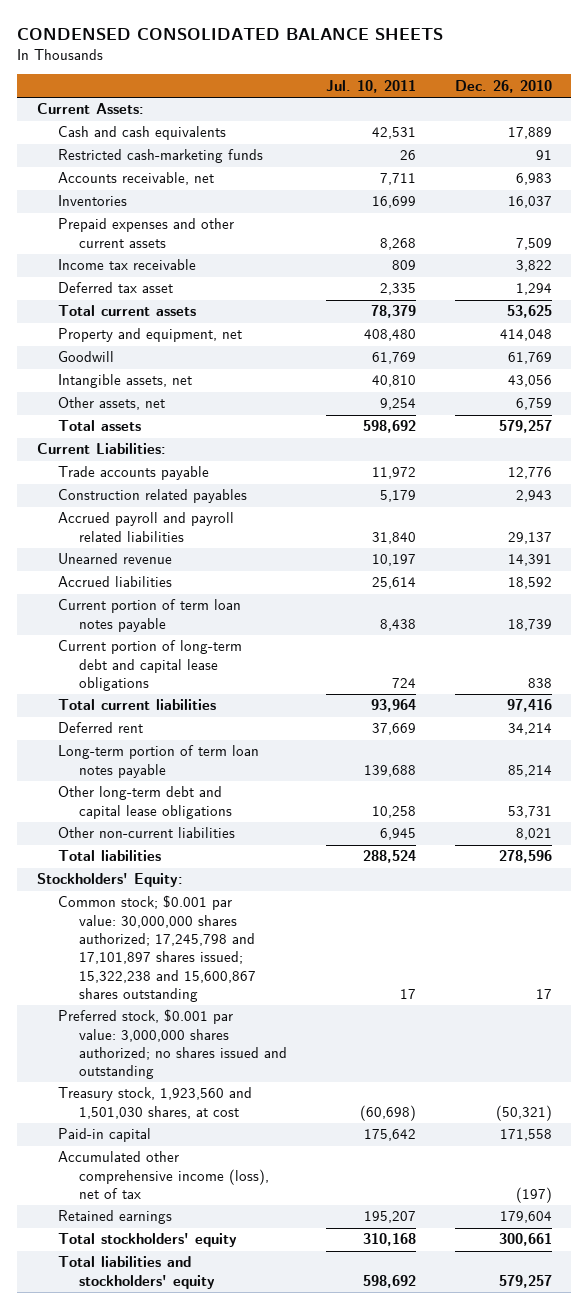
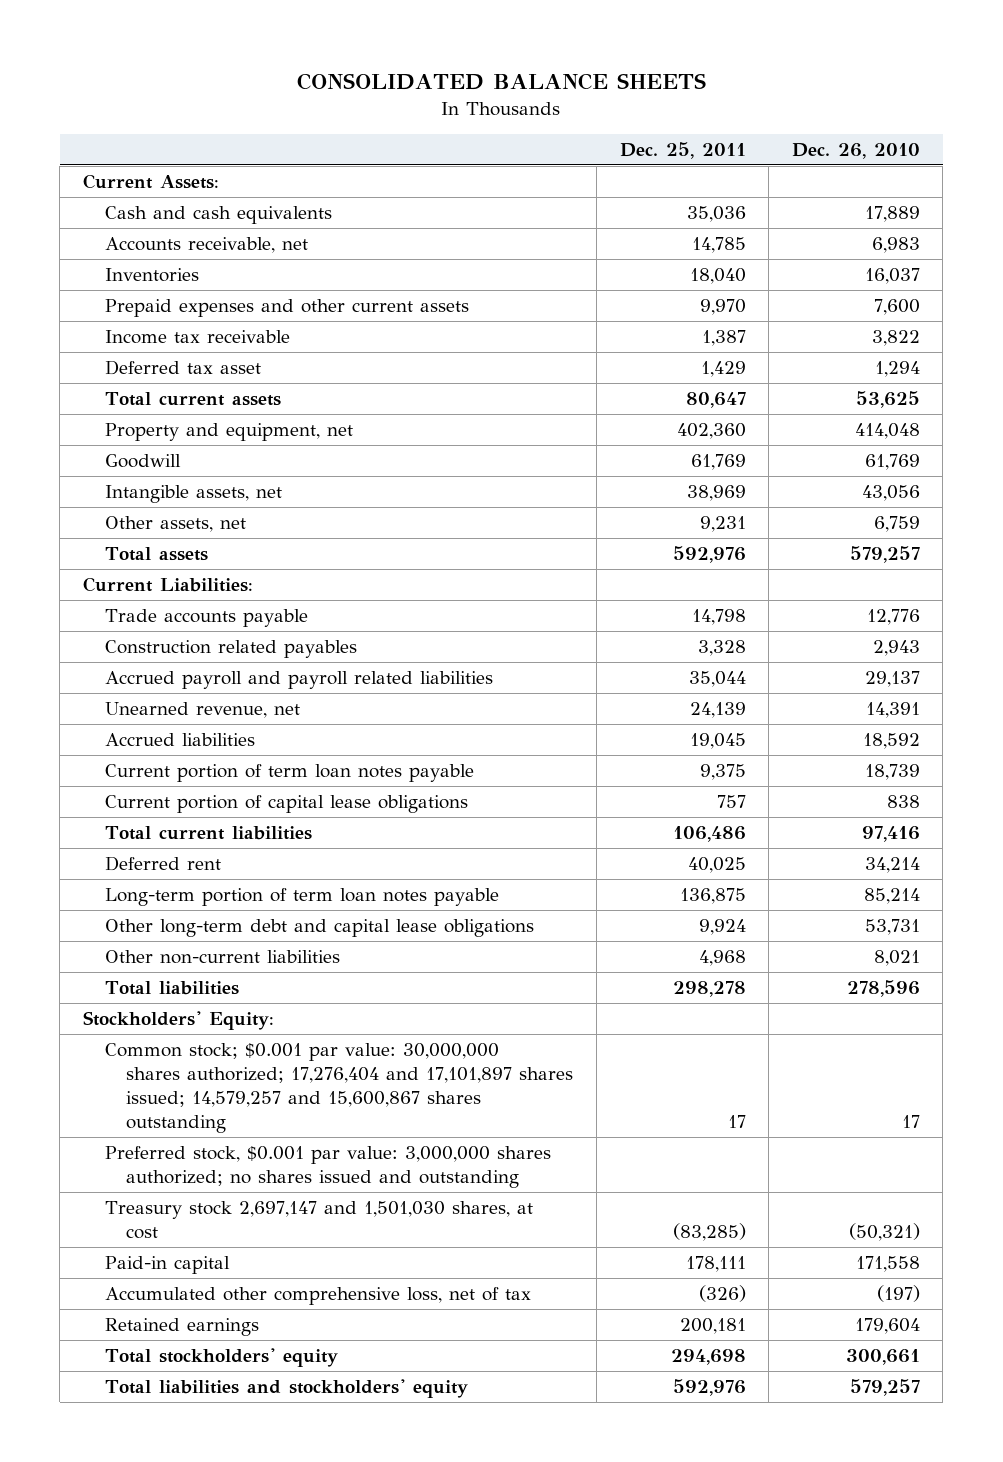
[17,28,444,41] CONDENSED CONSOLIDATED BALANCE SHEETS -> [297,73,707,91] CONSOLIDATED BALANCE SHEETS
[325,79,416,93] Jul. 10, 2011 -> none
none -> [619,141,746,159] Dec. 25, 2011
[57,149,263,164] Restricted cash-marketing funds -> none
[515,237,552,250] 7,509 -> [873,299,920,316] 7,600
[57,553,172,565] Unearned revenue -> [104,702,300,719] Unearned revenue, net
[57,640,242,691] Current portion of long-term debt and capital lease obligations -> [104,795,468,814] Current portion of capital lease obligations
[57,895,257,1002] Common stock; $0.001 par value: 30,000,000 shares authorized; 17,245,798 and 17,101,897 shares issued; 15,322,238 and 15,600,867 shares outstanding -> [104,1043,574,1133] Common stock; $0.001 par value: 30,000,000 shares authorized; 17,276,404 and 17,101,897 shares issued; 14,579,257 and 15,600,867 shares outstanding
[57,1087,252,1119] Treasury stock, 1,923,560 and 1,501,030 shares, at cost -> [104,1201,533,1240] Treasury stock 2,697,147 and 1,501,030 shares, at cost
[57,1151,270,1199] Accumulated other comprehensive income (loss), net of tax -> [104,1287,531,1306] Accumulated other comprehensive loss, net of tax

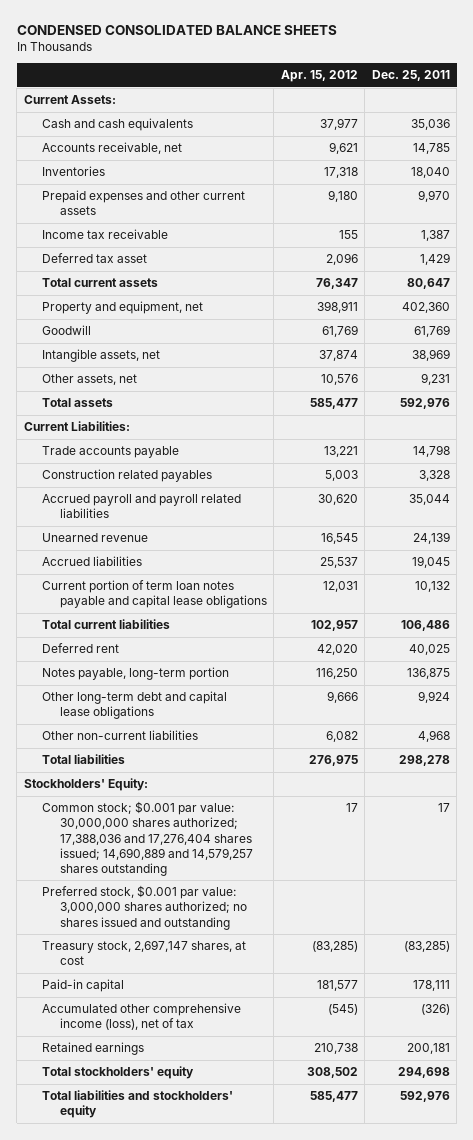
[297,73,707,91] CONSOLIDATED BALANCE SHEETS -> [16,24,337,35] CONDENSED CONSOLIDATED BALANCE SHEETS
[791,142,920,159] Dec. 26, 2010 -> none
none -> [280,70,358,83] Apr. 15, 2012
[104,702,300,719] Unearned revenue, net -> [41,533,148,543] Unearned revenue
[104,764,474,783] Current portion of term loan notes payable -> none
[104,795,468,814] Current portion of capital lease obligations -> [41,580,267,609] Current portion of term loan notes payable and capital lease obligations
[716,795,746,809] 757 -> [414,581,450,593] 10,132
[104,888,499,907] Long-term portion of term loan notes payable -> [41,667,229,681] Notes payable, long-term portion
[104,1043,574,1133] Common stock; $0.001 par value: 30,000,000 shares authorized; 17,276,404 and 17,101,897 shares issued; 14,579,257 and 15,600,867 shares outstanding -> [41,801,253,876] Common stock; $0.001 par value: 30,000,000 shares authorized; 17,388,036 and 17,276,404 shares issued; 14,690,889 and 14,579,257 shares outstanding
[104,1201,533,1240] Treasury stock 2,697,147 and 1,501,030 shares, at cost -> [41,940,246,966] Treasury stock, 2,697,147 shares, at cost
[104,1287,531,1306] Accumulated other comprehensive loss, net of tax -> [41,1003,241,1031] Accumulated other comprehensive income (loss), net of tax

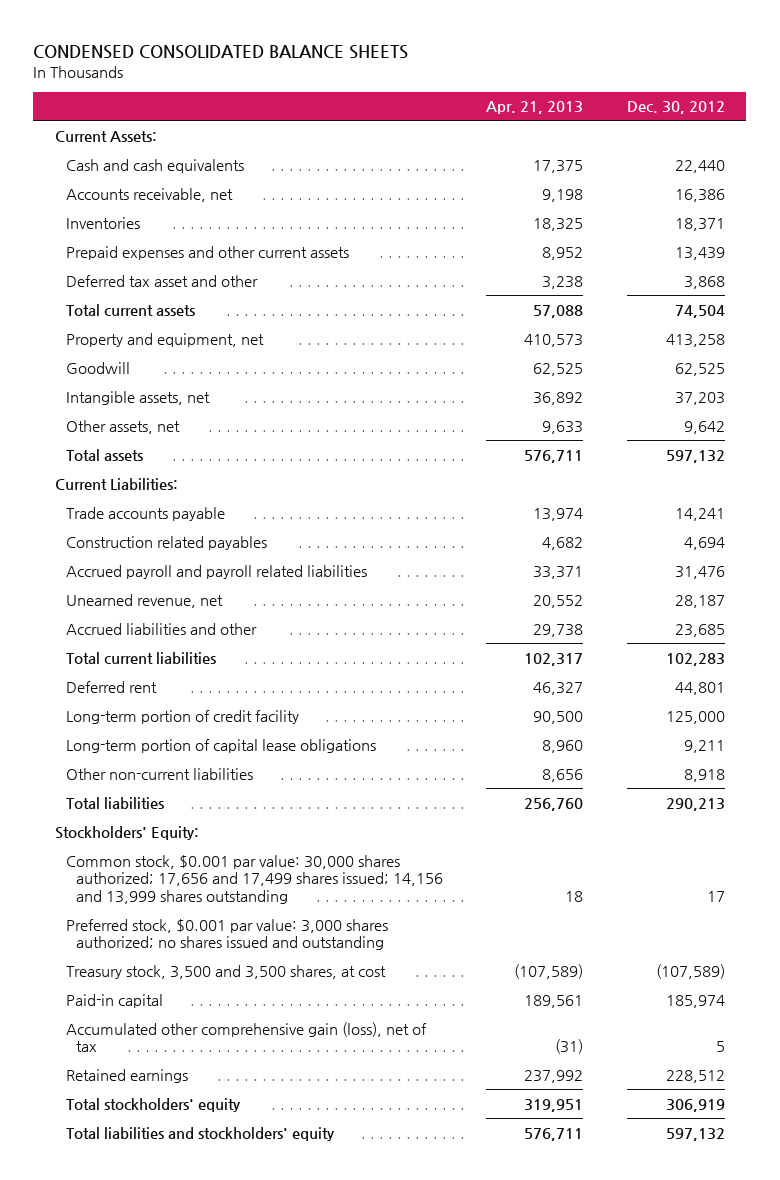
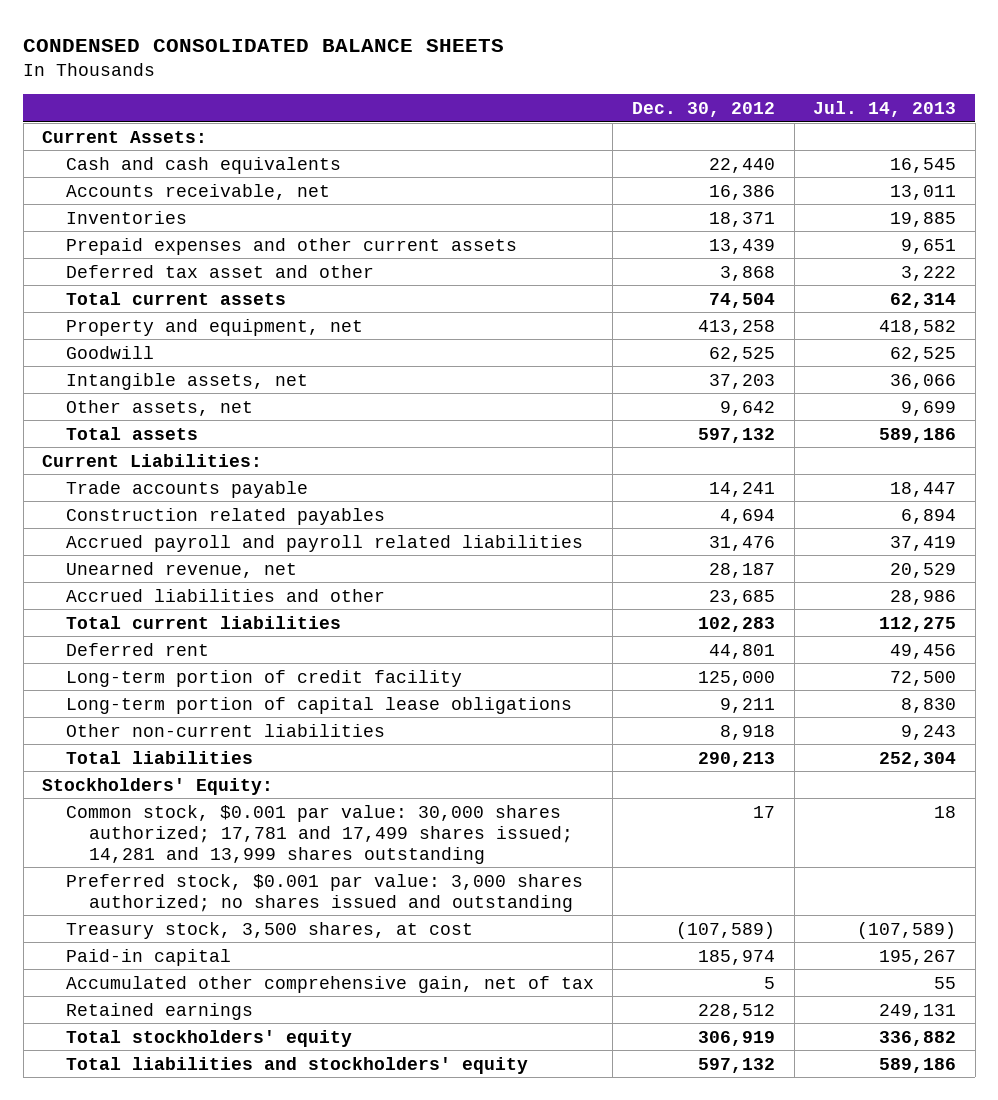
[486,101,584,115] Apr. 21, 2013 -> none
none -> [813,100,957,117] Jul. 14, 2013
[65,854,444,904] Common stock, $0.001 par value: 30,000 shares authorized; 17,656 and 17,499 shares issued; 14,156 and 13,999 shares outstanding -> [65,804,573,864] Common stock, $0.001 par value: 30,000 shares authorized; 17,781 and 17,499 shares issued; 14,281 and 13,999 shares outstanding
[65,964,386,979] Treasury stock, 3,500 and 3,500 shares, at cost -> [65,921,473,939] Treasury stock, 3,500 shares, at cost
[65,1021,427,1053] Accumulated other comprehensive gain (loss), net of tax -> [65,975,594,993] Accumulated other comprehensive gain, net of tax

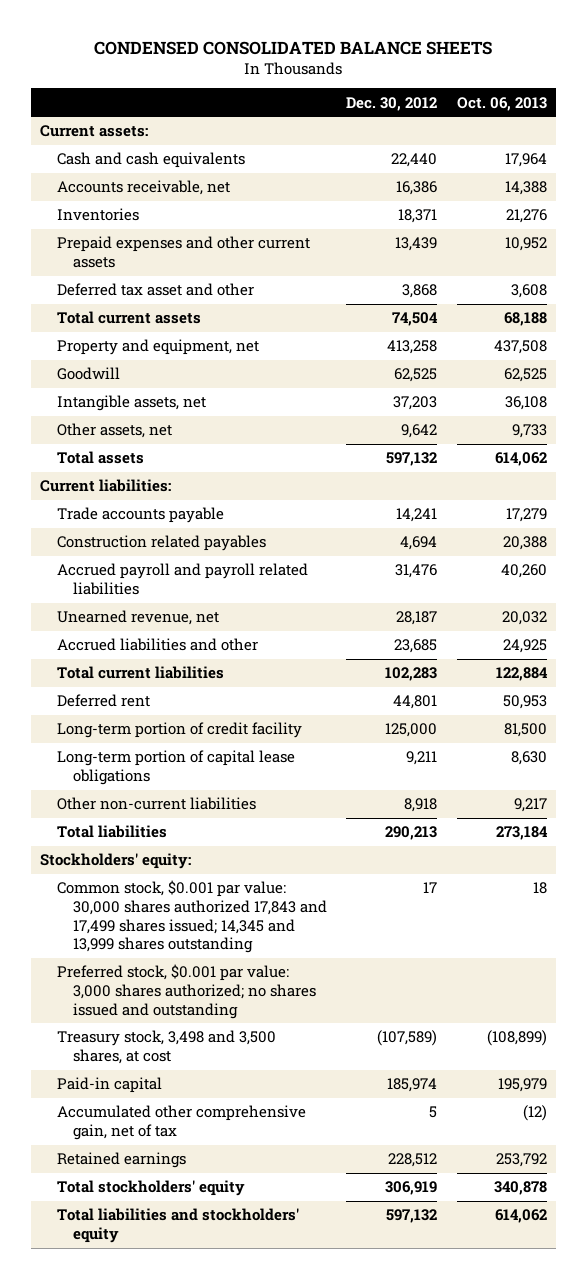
[813,100,957,117] Jul. 14, 2013 -> none
none -> [456,96,547,111] Oct. 06, 2013
[42,130,208,143] Current Assets: -> [40,125,149,138] Current assets:
[42,453,263,467] Current Liabilities: -> [40,479,172,493] Current liabilities:
[42,777,274,795] Stockholders' Equity: -> [40,853,192,870] Stockholders' equity:
[65,804,573,864] Common stock, $0.001 par value: 30,000 shares authorized; 17,781 and 17,499 shares issued; 14,281 and 13,999 shares outstanding -> [56,880,328,954] Common stock, $0.001 par value: 30,000 shares authorized 17,843 and 17,499 shares issued; 14,345 and 13,999 shares outstanding
[65,921,473,939] Treasury stock, 3,500 shares, at cost -> [56,1030,276,1064] Treasury stock, 3,498 and 3,500 shares, at cost

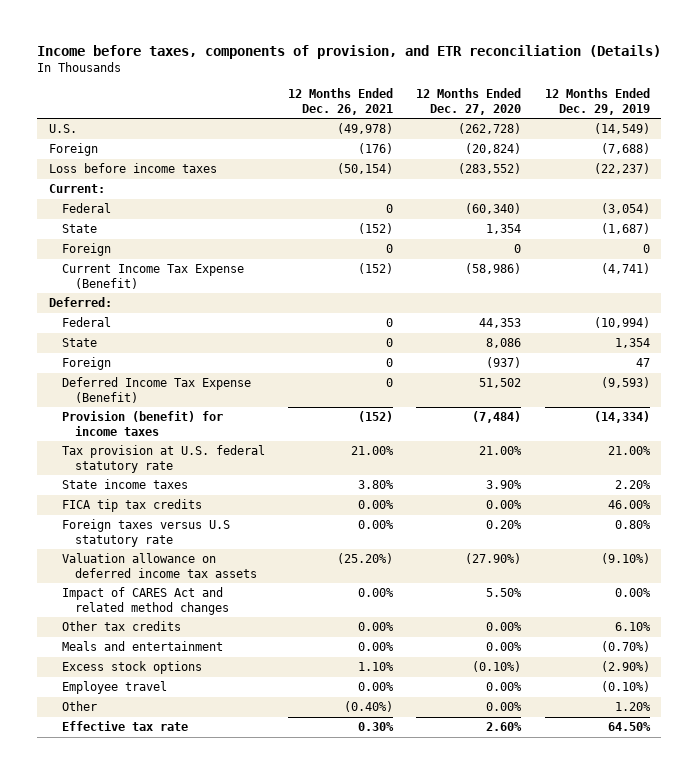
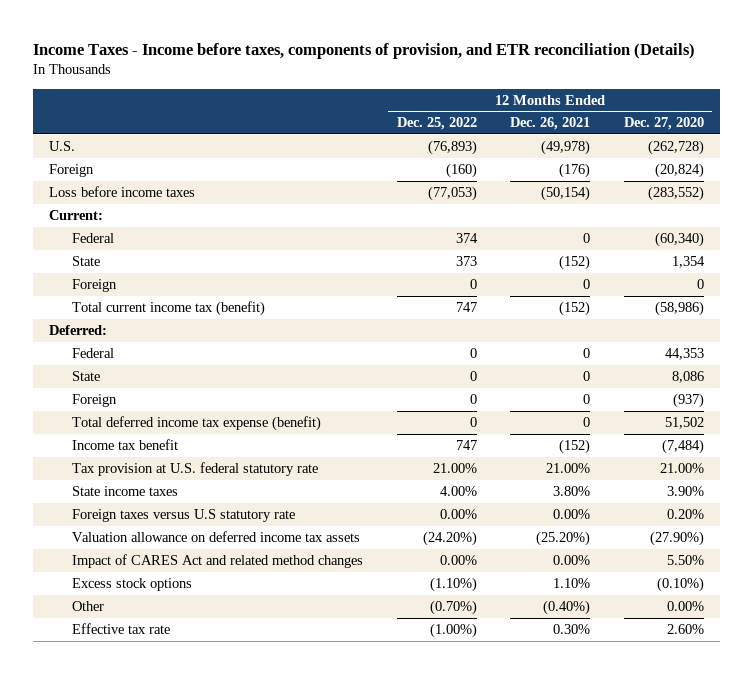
[36,44,661,59] Income before taxes, components of provision, and ETR reconciliation (Details) -> [32,42,695,59] Income Taxes - Income before taxes, components of provision, and ETR reconciliation (Details)
[544,88,650,115] 12 Months Ended Dec. 29, 2019 -> none
none -> [396,117,477,131] Dec. 25, 2022
[61,264,244,289] Current Income Tax Expense (Benefit) -> [72,300,266,316] Total current income tax (benefit)
[61,377,251,403] Deferred Income Tax Expense (Benefit) -> [72,415,322,431] Total deferred income tax expense (benefit)
[61,411,223,436] Provision (benefit) for income taxes -> [72,438,179,450] Income tax benefit
[61,499,202,513] FICA tip tax credits -> none
[61,621,181,632] Other tax credits -> none
[61,641,223,652] Meals and entertainment -> none
[61,681,167,695] Employee travel -> none

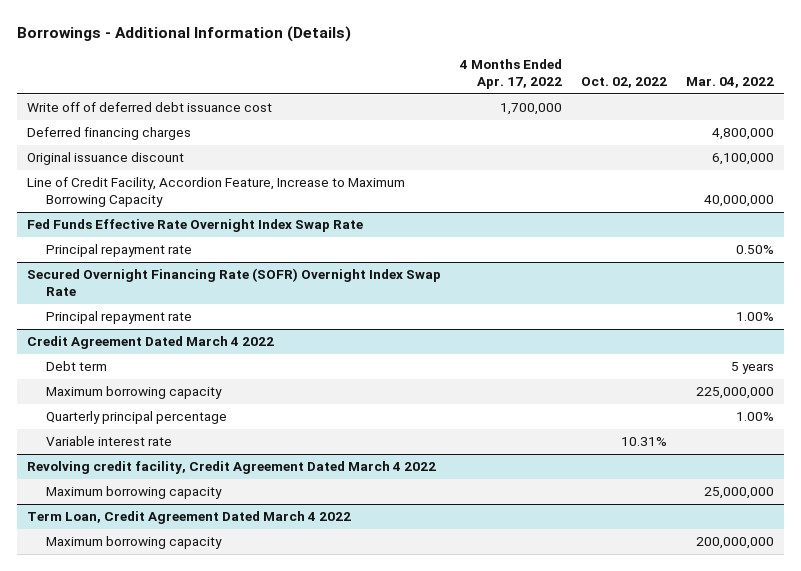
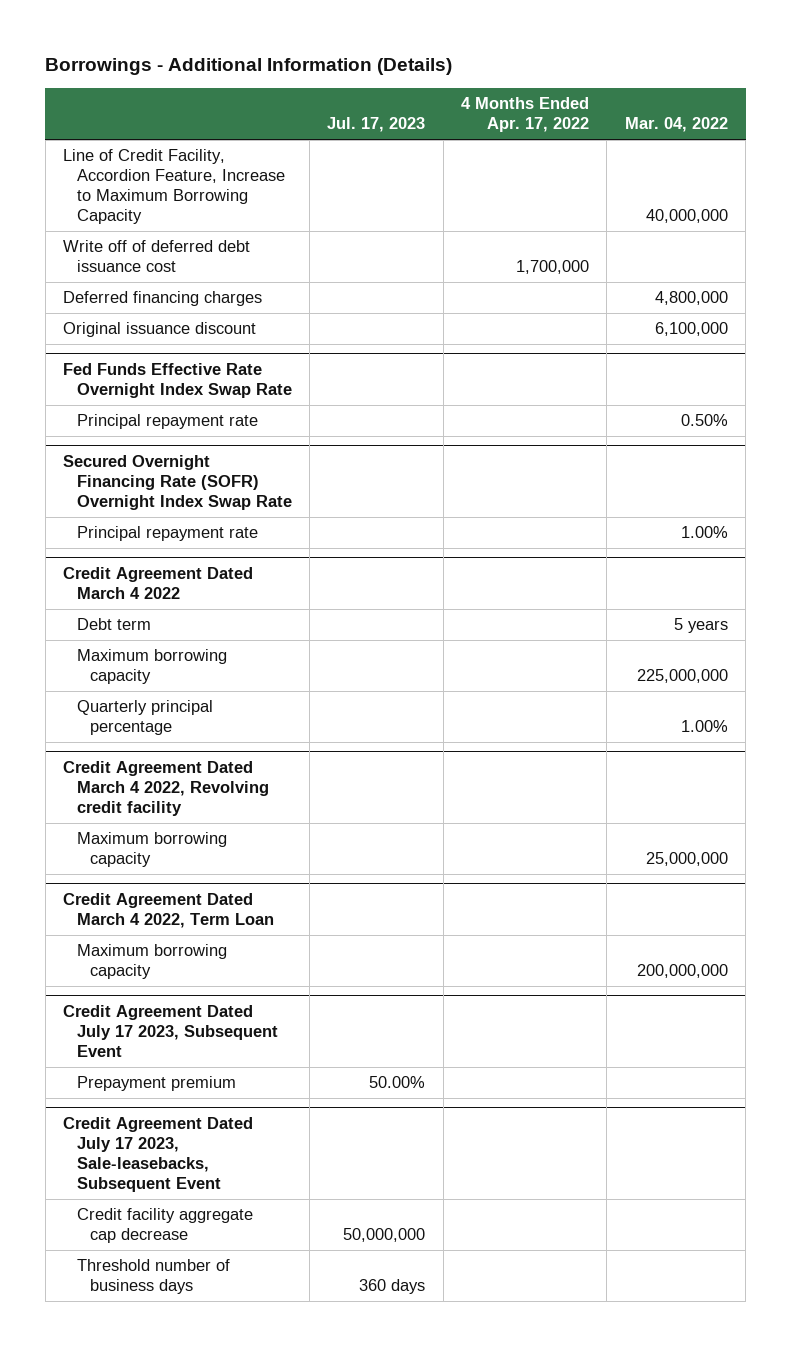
[581,77,668,89] Oct. 02, 2022 -> none
none -> [327,117,426,133] Jul. 17, 2023
[26,177,405,208] Line of Credit Facility, Accordion Feature, Increase to Maximum Borrowing Capacity -> [63,149,285,225] Line of Credit Facility, Accordion Feature, Increase to Maximum Borrowing Capacity
[45,436,172,447] Variable interest rate -> none
[26,461,436,475] Revolving credit facility, Credit Agreement Dated March 4 2022 -> [63,761,269,817] Credit Agreement Dated March 4 2022, Revolving credit facility
[26,511,351,525] Term Loan, Credit Agreement Dated March 4 2022 -> [63,893,274,929] Credit Agreement Dated March 4 2022, Term Loan
none -> [63,1005,278,1058] Credit Agreement Dated July 17 2023, Subsequent Event
none -> [76,1076,236,1092] Prepayment premium
none -> [63,1117,254,1192] Credit Agreement Dated July 17 2023, Sale-leasebacks, Subsequent Event
none -> [76,1208,253,1244] Credit facility aggregate cap decrease
none -> [76,1259,230,1295] Threshold number of business days

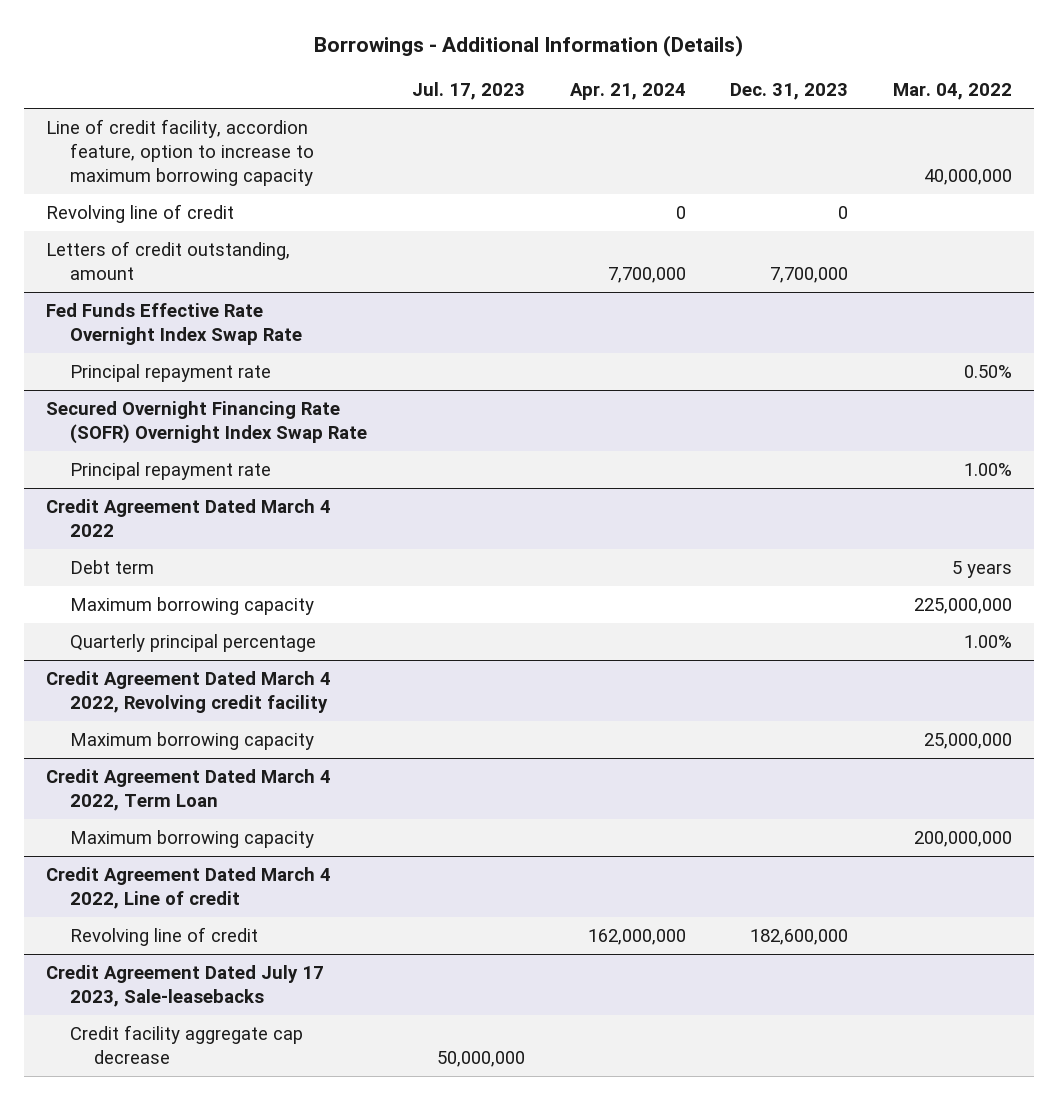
[461,97,590,133] 4 Months Ended Apr. 17, 2022 -> none
none -> [569,83,686,101] Apr. 21, 2024
none -> [730,83,849,101] Dec. 31, 2023
[63,240,251,273] Write off of deferred debt issuance cost -> none
[63,291,263,307] Deferred financing charges -> none
[63,322,257,338] Original issuance discount -> none
[63,149,285,225] Line of Credit Facility, Accordion Feature, Increase to Maximum Borrowing Capacity -> [46,119,315,187] Line of credit facility, accordion feature, option to increase to maximum borrowing capacity
none -> [46,204,235,224] Revolving line of credit
none -> [46,241,291,281] Letters of credit outstanding, amount
[63,1005,278,1058] Credit Agreement Dated July 17 2023, Subsequent Event -> none
[76,1076,236,1092] Prepayment premium -> none
none -> [46,867,332,910] Credit Agreement Dated March 4 2022, Line of credit
none -> [70,927,259,947] Revolving line of credit
[63,1117,254,1192] Credit Agreement Dated July 17 2023, Sale-leasebacks, Subsequent Event -> [46,965,325,1008] Credit Agreement Dated July 17 2023, Sale-leasebacks
[76,1259,230,1295] Threshold number of business days -> none

